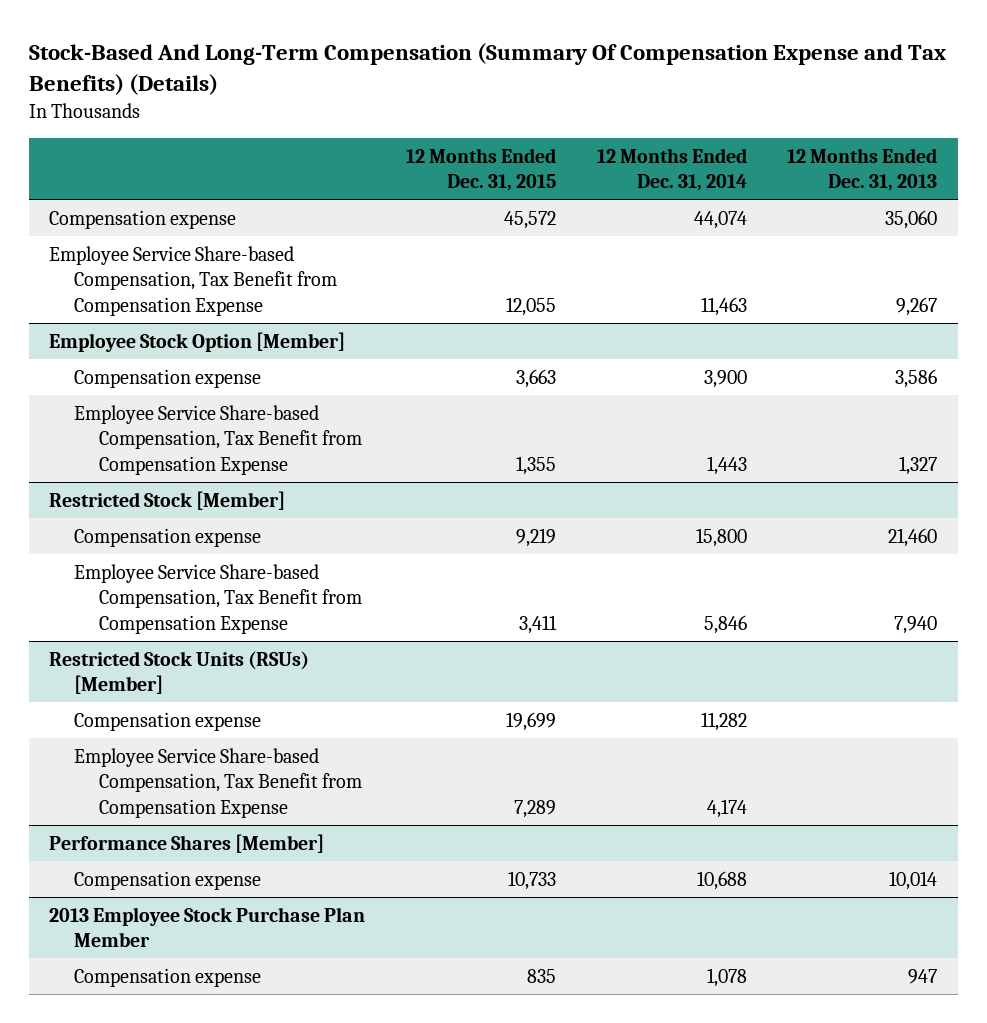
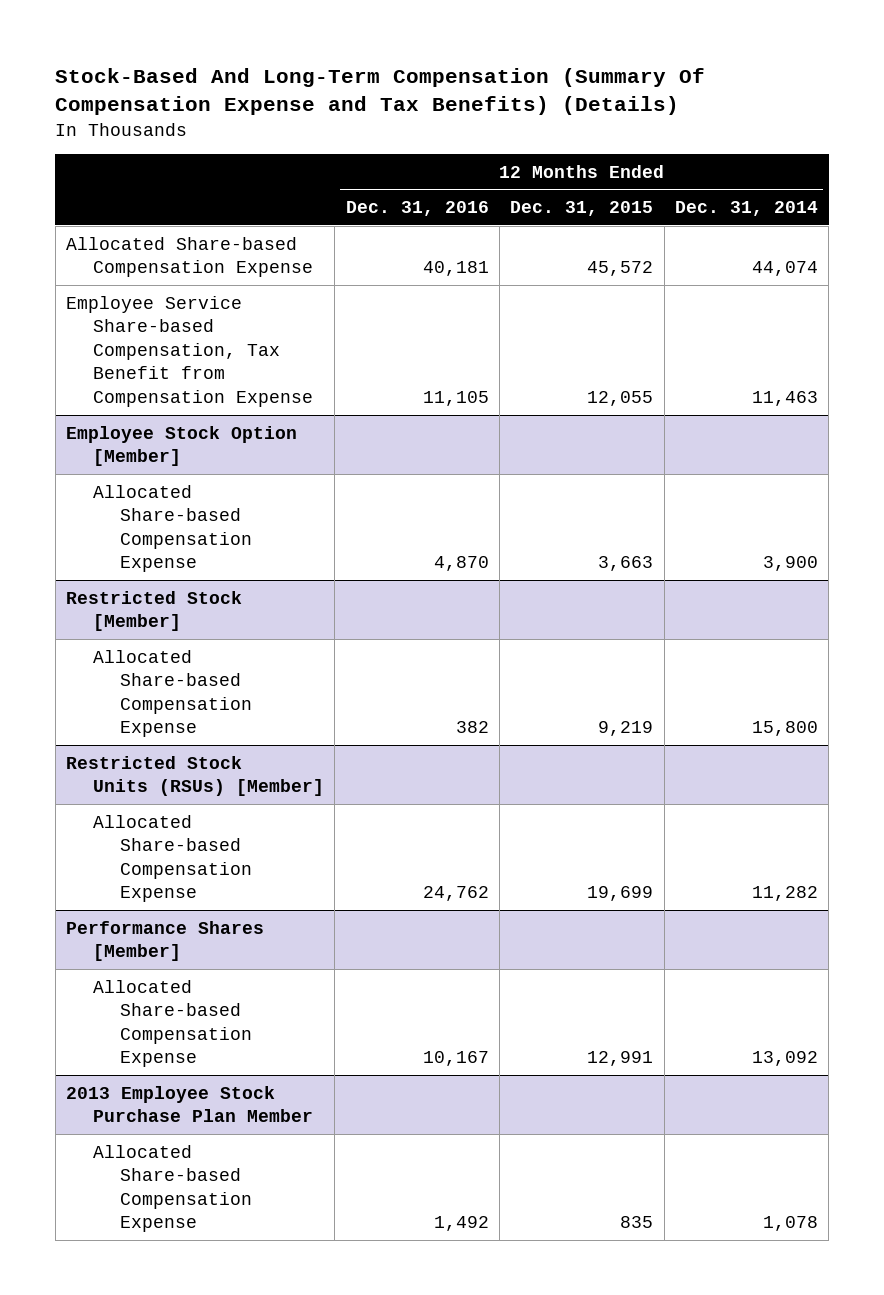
[787,147,938,192] 12 Months Ended Dec. 31, 2013 -> none
none -> [345,201,489,217] Dec. 31, 2016
[49,209,237,229] Compensation expense -> [65,236,313,278] Allocated Share-based Compensation Expense
[74,404,363,475] Employee Service Share-based Compensation, Tax Benefit from Compensation Expense -> none
[74,368,262,388] Compensation expense -> [92,484,252,573] Allocated Share-based Compensation Expense
[74,563,363,634] Employee Service Share-based Compensation, Tax Benefit from Compensation Expense -> none
[74,527,262,547] Compensation expense -> [92,649,252,738] Allocated Share-based Compensation Expense
[74,747,363,818] Employee Service Share-based Compensation, Tax Benefit from Compensation Expense -> none
[74,711,262,731] Compensation expense -> [92,814,252,903] Allocated Share-based Compensation Expense
[74,870,262,890] Compensation expense -> [92,979,252,1068] Allocated Share-based Compensation Expense
[507,870,556,890] 10,733 -> [587,1051,654,1067] 12,991
[696,870,747,890] 10,688 -> [751,1051,818,1067] 13,092
[74,967,262,987] Compensation expense -> [92,1144,252,1233] Allocated Share-based Compensation Expense

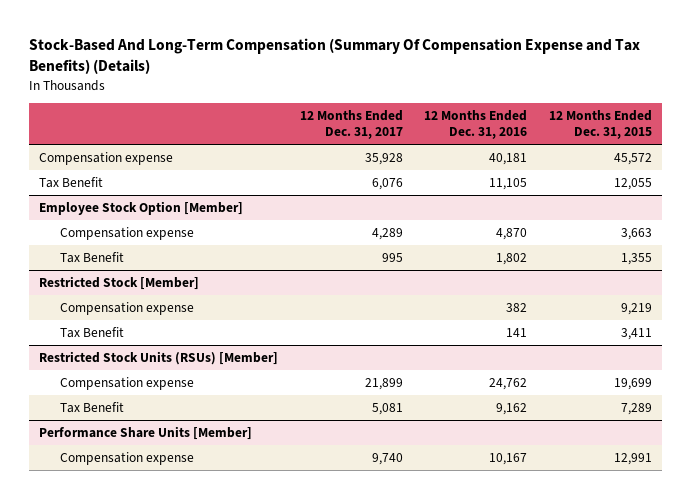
[674,201,818,217] Dec. 31, 2014 -> none
none -> [299,110,403,140] 12 Months Ended Dec. 31, 2017
[65,236,313,278] Allocated Share-based Compensation Expense -> [39,151,174,165] Compensation expense
[65,295,313,407] Employee Service Share-based Compensation, Tax Benefit from Compensation Expense -> [39,176,104,188] Tax Benefit
[92,484,252,573] Allocated Share-based Compensation Expense -> [59,226,194,240] Compensation expense
none -> [59,251,124,263] Tax Benefit
[92,649,252,738] Allocated Share-based Compensation Expense -> [59,301,194,315] Compensation expense
none -> [59,326,124,338] Tax Benefit
[65,1085,313,1123] 2013 Employee Stock Purchase Plan Member -> none
[92,1144,252,1233] Allocated Share-based Compensation Expense -> none
[92,814,252,903] Allocated Share-based Compensation Expense -> [59,376,194,390] Compensation expense
none -> [59,401,124,413] Tax Benefit
[65,920,264,962] Performance Shares [Member] -> [39,425,253,440] Performance Share Units [Member]
[92,979,252,1068] Allocated Share-based Compensation Expense -> [59,451,194,465] Compensation expense

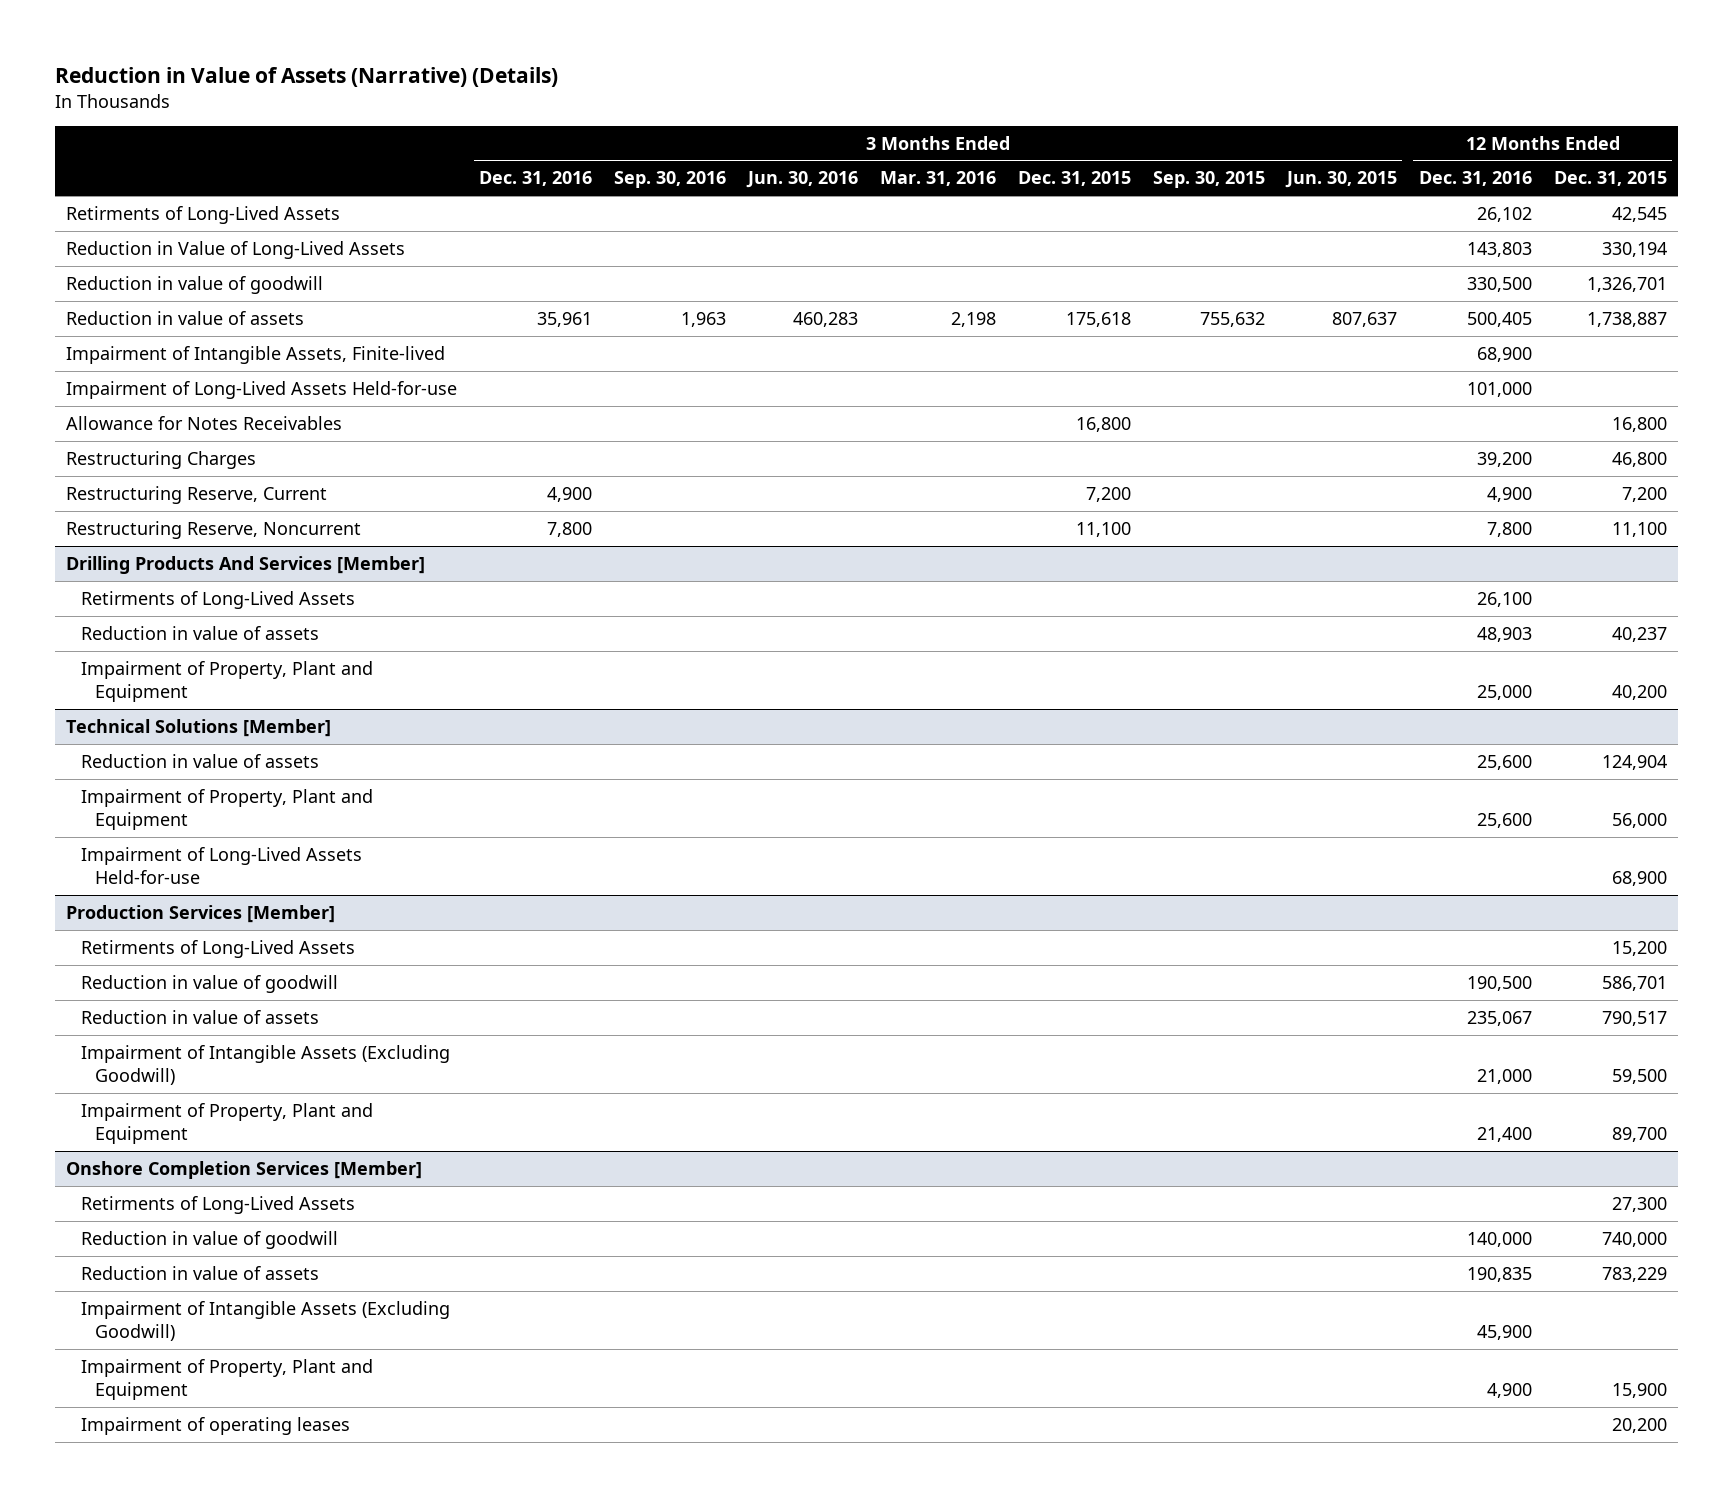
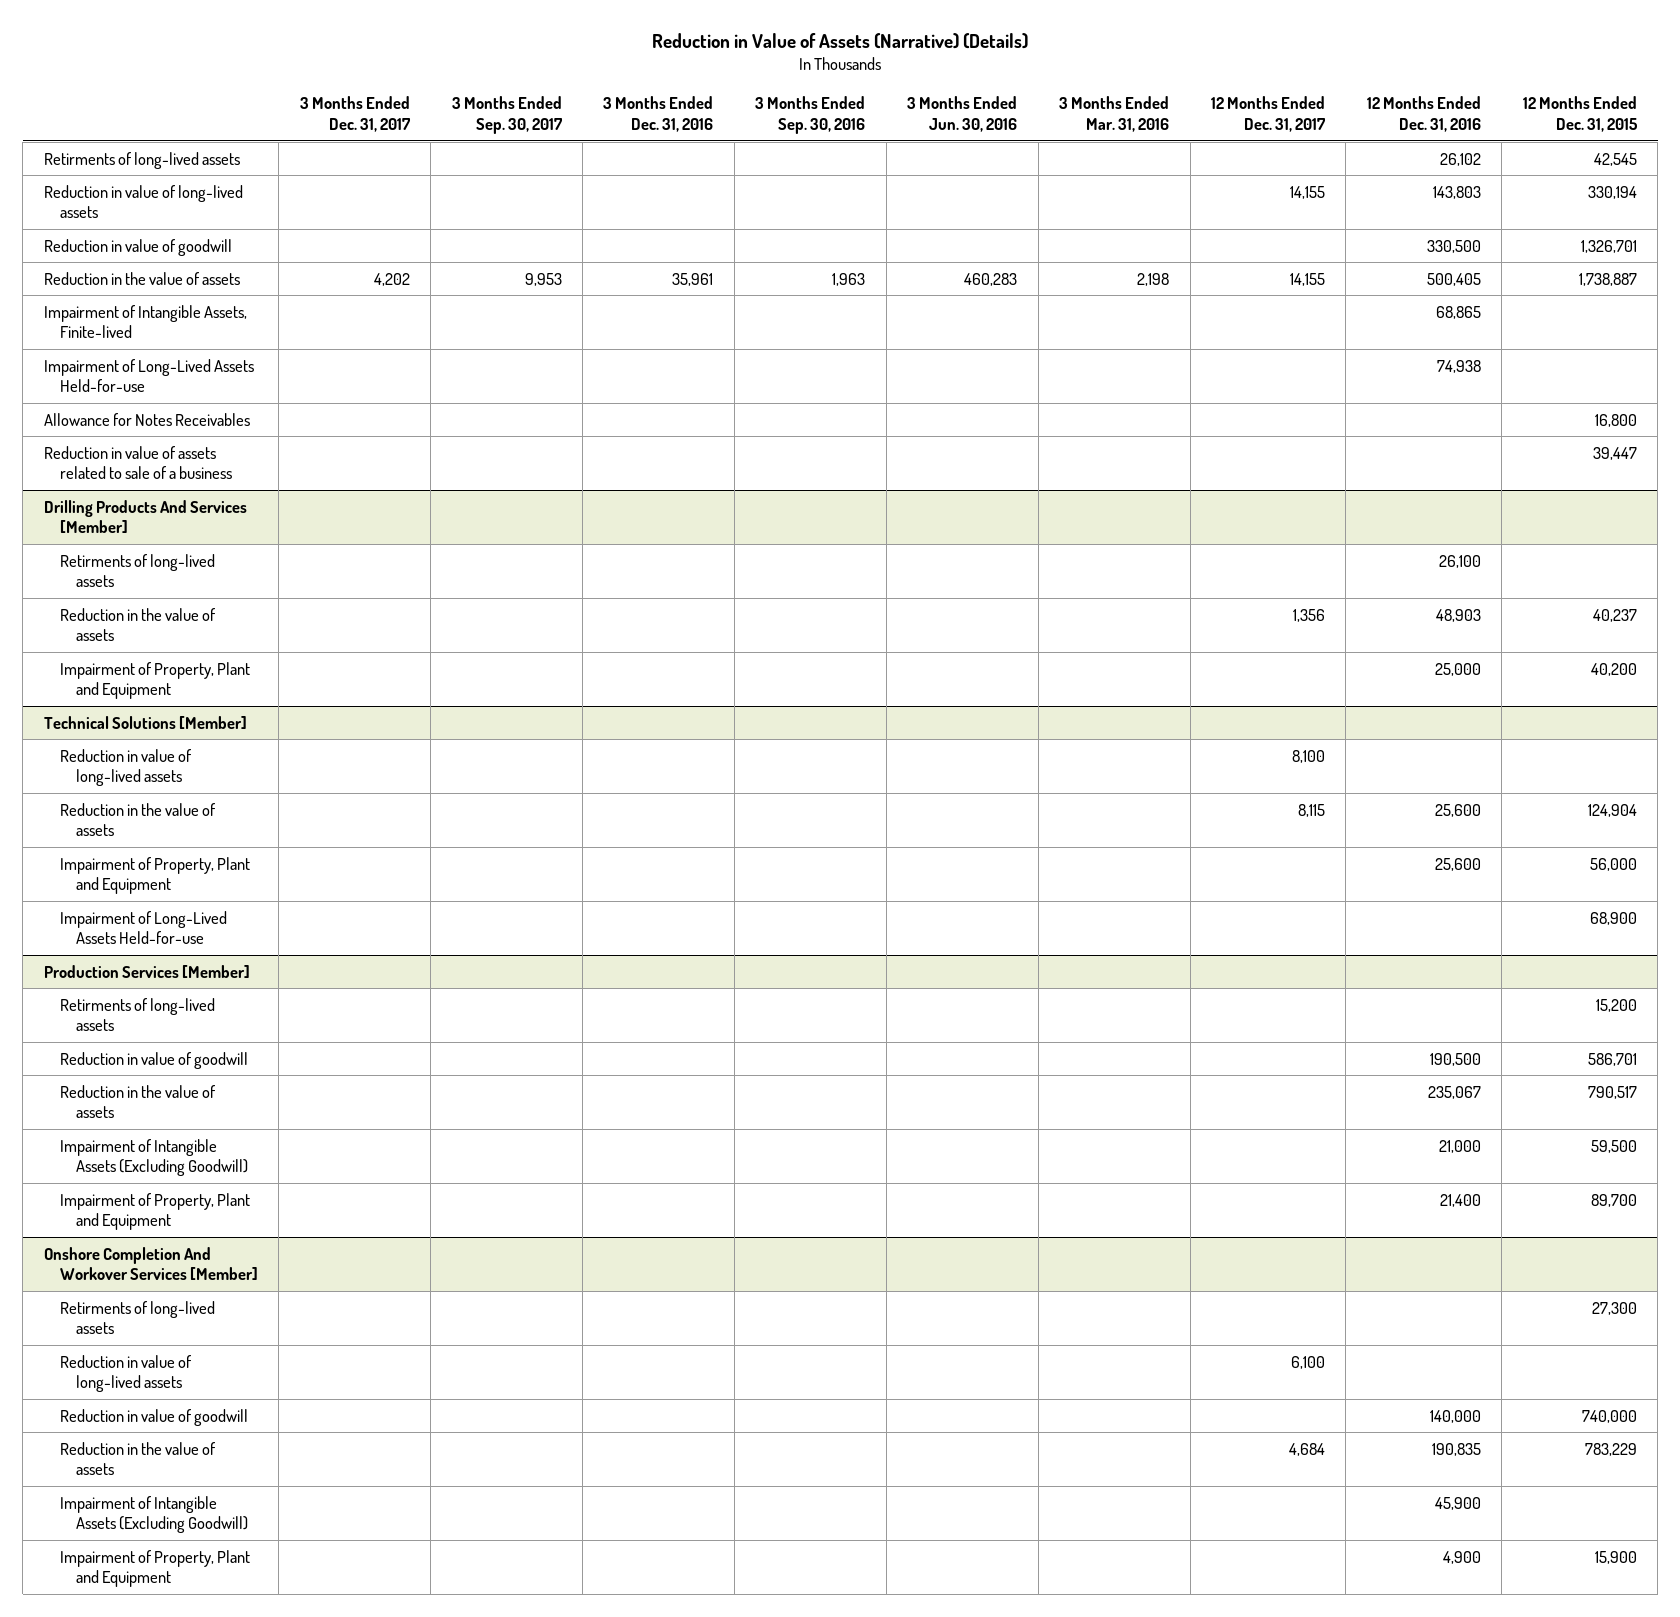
[1017,171,1131,187] Dec. 31, 2015 -> none
[1152,171,1265,189] Sep. 30, 2015 -> none
[1284,171,1397,189] Jun. 30, 2015 -> none
none -> [299,96,411,133] 3 Months Ended Dec. 31, 2017
none -> [451,96,563,135] 3 Months Ended Sep. 30, 2017
none -> [1210,96,1326,133] 12 Months Ended Dec. 31, 2017
[66,205,341,224] Retirments of Long-Lived Assets -> [43,151,240,169] Retirments of long-lived assets
[66,240,406,259] Reduction in Value of Long-Lived Assets -> [43,184,243,219] Reduction in value of long-lived assets
[66,310,305,325] Reduction in value of assets -> [43,271,240,285] Reduction in the value of assets
[1476,346,1532,362] 68,900 -> [1435,305,1481,319] 68,865
[1466,381,1532,397] 101,000 -> [1436,359,1481,373] 74,938
[66,450,257,469] Restructuring Charges -> none
[66,485,328,504] Restructuring Reserve, Current -> none
[66,520,362,539] Restructuring Reserve, Noncurrent -> none
none -> [43,445,232,480] Reduction in value of assets related to sale of a business
[80,590,355,609] Retirments of Long-Lived Assets -> [59,553,215,588] Retirments of long-lived assets
[80,625,319,640] Reduction in value of assets -> [59,607,216,642] Reduction in the value of assets
none -> [59,748,192,787] Reduction in value of long-lived assets
[80,753,319,768] Reduction in value of assets -> [59,802,216,837] Reduction in the value of assets
[80,939,355,958] Retirments of Long-Lived Assets -> [59,997,215,1032] Retirments of long-lived assets
[80,1009,319,1024] Reduction in value of assets -> [59,1084,216,1119] Reduction in the value of assets
[66,1160,423,1179] Onshore Completion Services [Member] -> [43,1246,258,1281] Onshore Completion And Workover Services [Member]
[80,1195,355,1214] Retirments of Long-Lived Assets -> [59,1300,215,1335] Retirments of long-lived assets
none -> [59,1354,192,1393] Reduction in value of long-lived assets
[80,1265,319,1280] Reduction in value of assets -> [59,1441,216,1476] Reduction in the value of assets
[80,1416,350,1435] Impairment of operating leases -> none

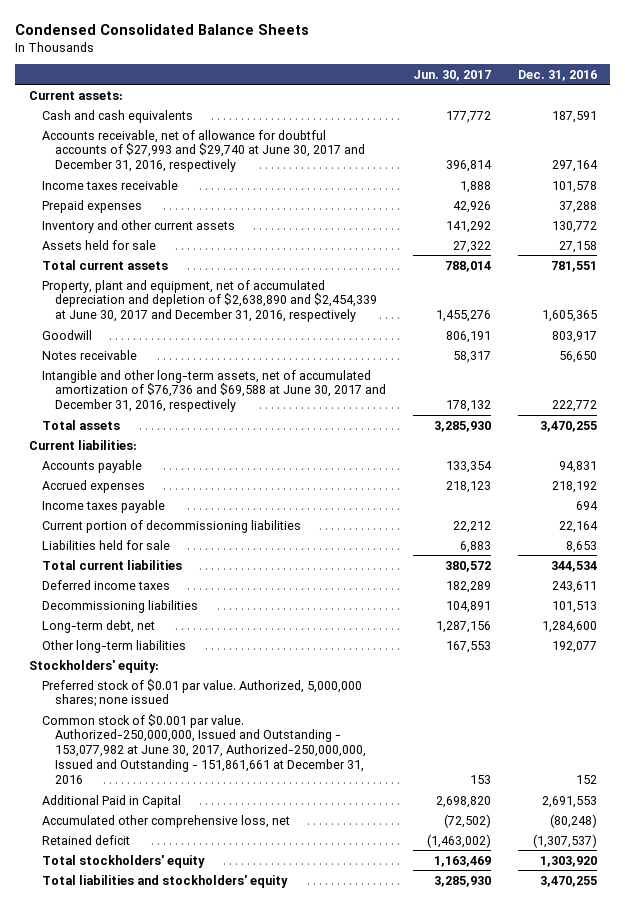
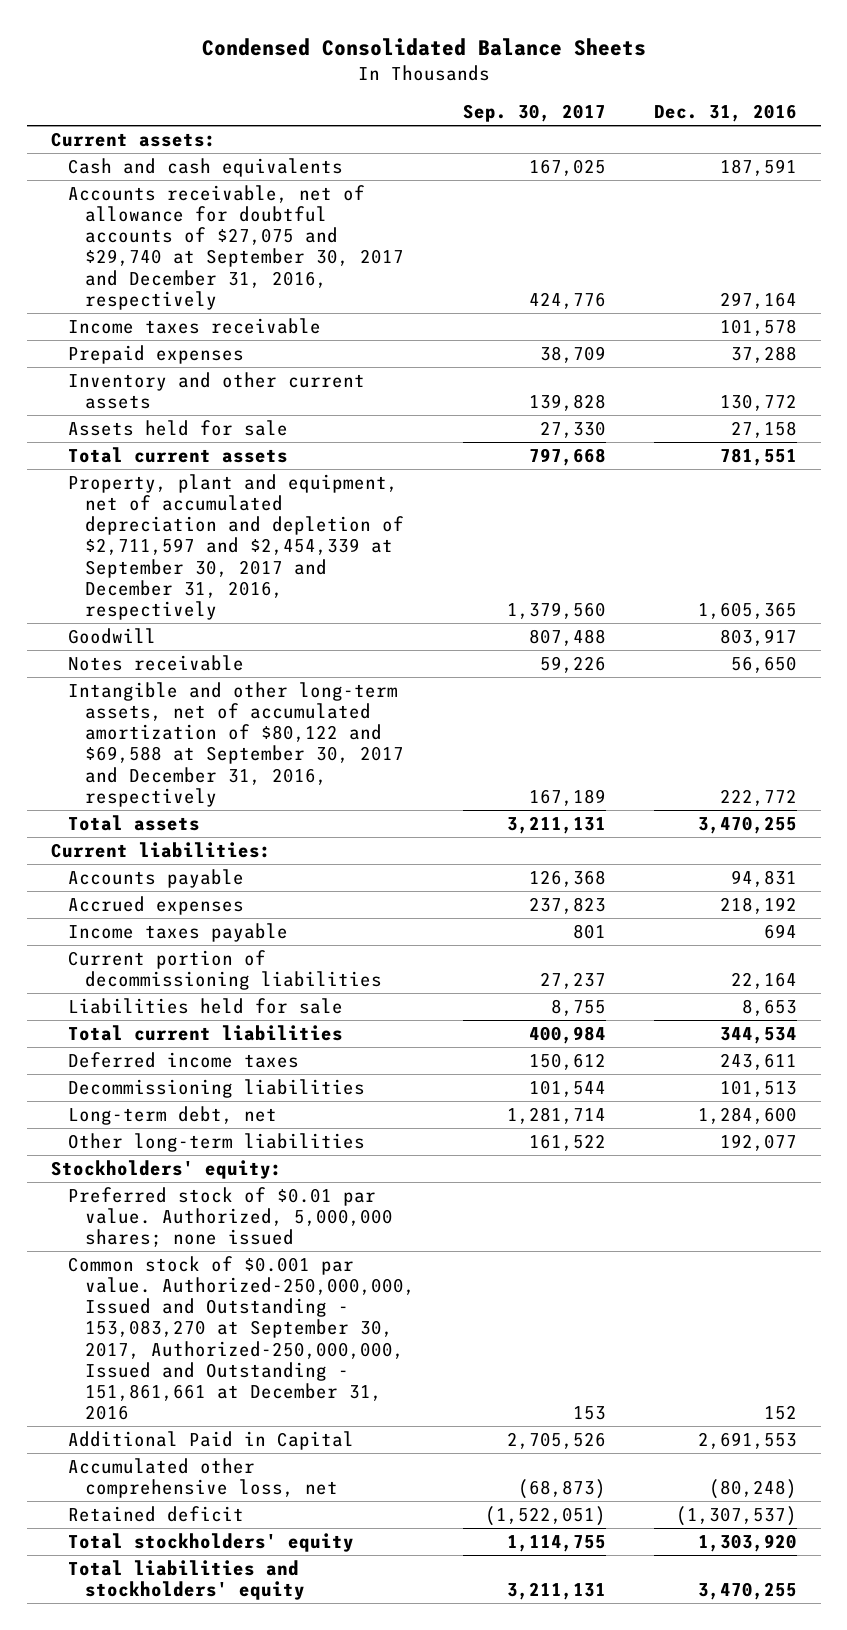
[413,69,492,81] Jun. 30, 2017 -> none
none -> [462,104,606,123] Sep. 30, 2017
[42,129,366,173] Accounts receivable, net of allowance for doubtful accounts of $27,993 and $29,740 at June 30, 2017 and December 31, 2016, respectively -> [67,184,404,310] Accounts receivable, net of allowance for doubtful accounts of $27,075 and $29,740 at September 30, 2017 and December 31, 2016, respectively
[42,279,378,323] Property, plant and equipment, net of accumulated depreciation and depletion of $2,638,890 and $2,454,339 at June 30, 2017 and December 31, 2016, respectively -> [67,473,404,621] Property, plant and equipment, net of accumulated depreciation and depletion of $2,711,597 and $2,454,339 at September 30, 2017 and December 31, 2016, respectively
[42,369,387,413] Intangible and other long-term assets, net of accumulated amortization of $76,736 and $69,588 at June 30, 2017 and December 31, 2016, respectively -> [67,681,404,807] Intangible and other long-term assets, net of accumulated amortization of $80,122 and $69,588 at September 30, 2017 and December 31, 2016, respectively
[42,713,367,785] Common stock of $0.001 par value. Authorized-250,000,000, Issued and Outstanding - 153,077,982 at June 30, 2017, Authorized-250,000,000, Issued and Outstanding - 151,861,661 at December 31, 2016 -> [67,1255,415,1421] Common stock of $0.001 par value. Authorized-250,000,000, Issued and Outstanding - 153,083,270 at September 30, 2017, Authorized-250,000,000, Issued and Outstanding - 151,861,661 at December 31, 2016

